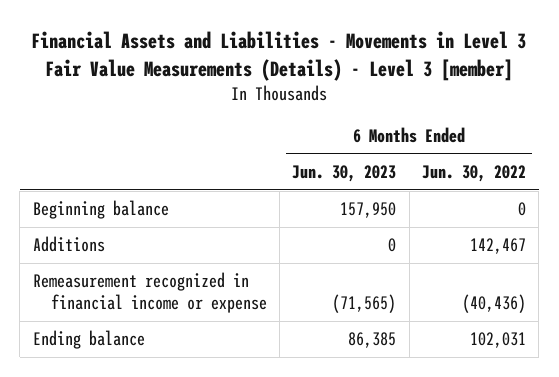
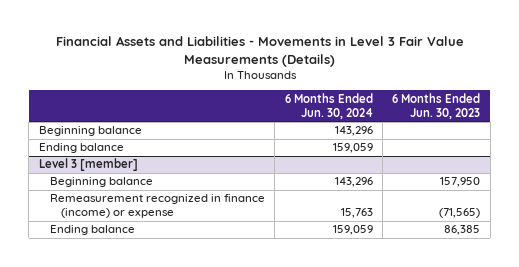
[31,30,527,81] Financial Assets and Liabilities - Movements in Level 3 Fair Value Measurements (Details) - Level 3 [member] -> [55,36,464,67] Financial Assets and Liabilities - Movements in Level 3 Fair Value Measurements (Details)
[421,165,526,183] Jun. 30, 2022 -> none
none -> [284,92,373,119] 6 Months Ended Jun. 30, 2024
none -> [38,126,142,137] Beginning balance
none -> [38,143,124,154] Ending balance
none -> [38,158,138,172] Level 3 [member]
[32,236,105,253] Additions -> none
[32,272,267,314] Remeasurement recognized in financial income or expense -> [49,194,265,219] Remeasurement recognized in finance (income) or expense

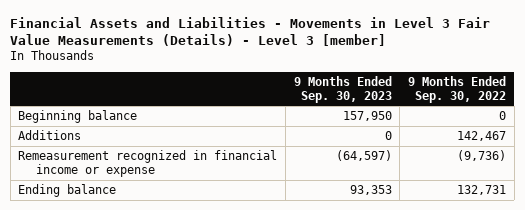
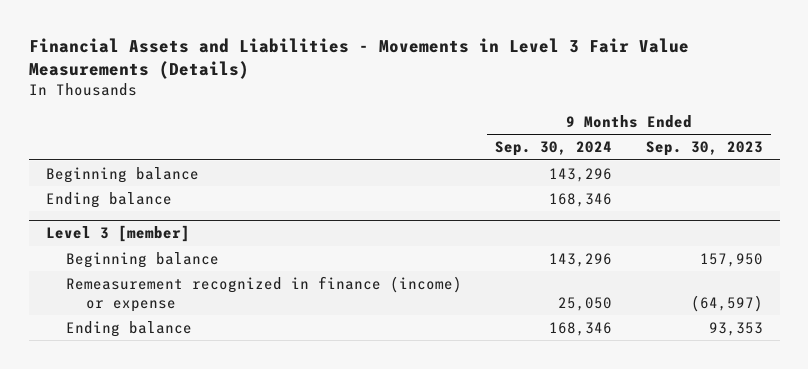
[10,16,491,47] Financial Assets and Liabilities - Movements in Level 3 Fair Value Measurements (Details) - Level 3 [member] -> [28,37,689,79] Financial Assets and Liabilities - Movements in Level 3 Fair Value Measurements (Details)
[408,75,507,103] 9 Months Ended Sep. 30, 2022 -> none
none -> [495,141,613,157] Sep. 30, 2024
none -> [45,166,199,183] Beginning balance
none -> [45,191,172,208] Ending balance
none -> [45,225,190,243] Level 3 [member]
[18,130,82,141] Additions -> none
[18,150,278,177] Remeasurement recognized in financial income or expense -> [65,275,462,312] Remeasurement recognized in finance (income) or expense

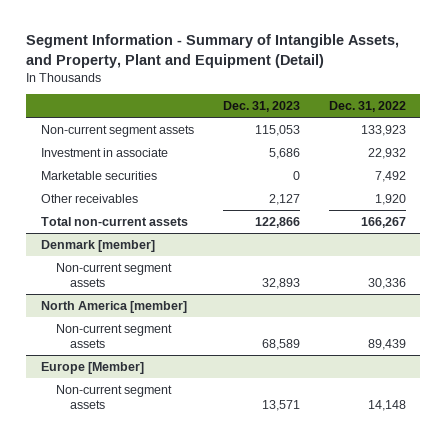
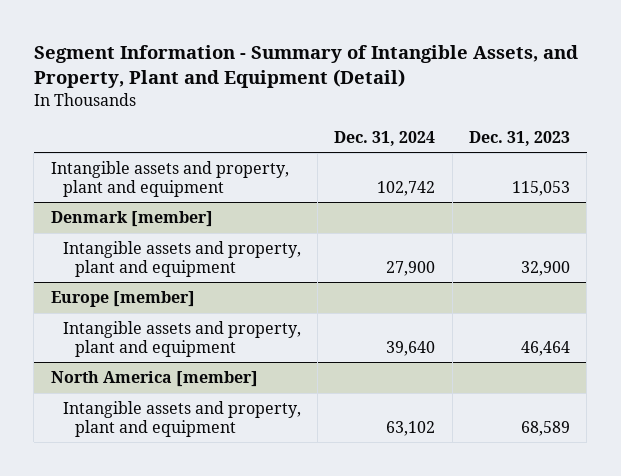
[328,100,406,112] Dec. 31, 2022 -> none
none -> [334,130,436,146] Dec. 31, 2024
[40,147,168,157] Investment in associate -> none
[40,170,157,180] Marketable securities -> none
[40,193,138,203] Other receivables -> none
[40,216,188,226] Total non-current assets -> none
[40,124,194,137] Non-current segment assets -> [50,161,289,197] Intangible assets and property, plant and equipment
[55,262,172,288] Non-current segment assets -> none
none -> [62,241,301,277] Intangible assets and property, plant and equipment
none -> [50,291,195,308] Europe [member]
none -> [62,321,301,357] Intangible assets and property, plant and equipment
[40,361,144,374] Europe [Member] -> none
[55,384,172,410] Non-current segment assets -> none
[55,323,172,349] Non-current segment assets -> [62,401,301,437] Intangible assets and property, plant and equipment

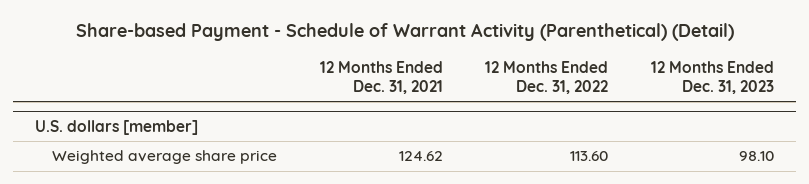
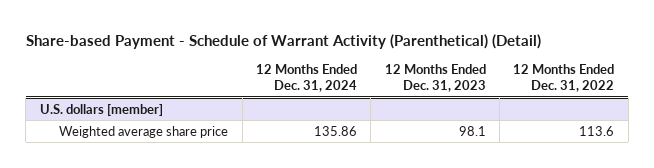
[319,61,443,94] 12 Months Ended Dec. 31, 2021 -> none
none -> [256,64,358,93] 12 Months Ended Dec. 31, 2024
[570,151,609,162] 113.60 -> [579,125,615,136] 113.6
[739,151,775,162] 98.10 -> [458,125,486,136] 98.1

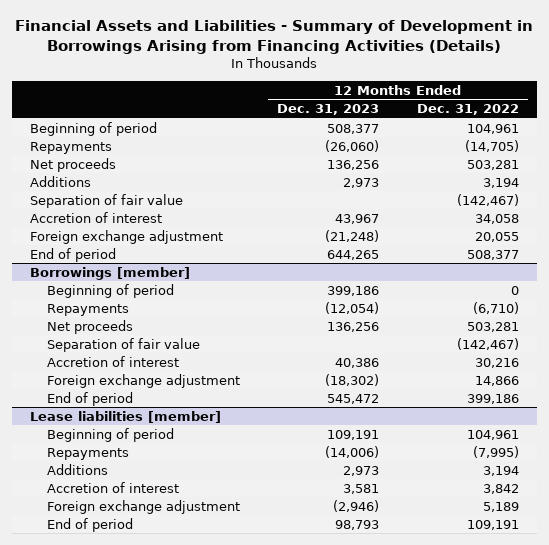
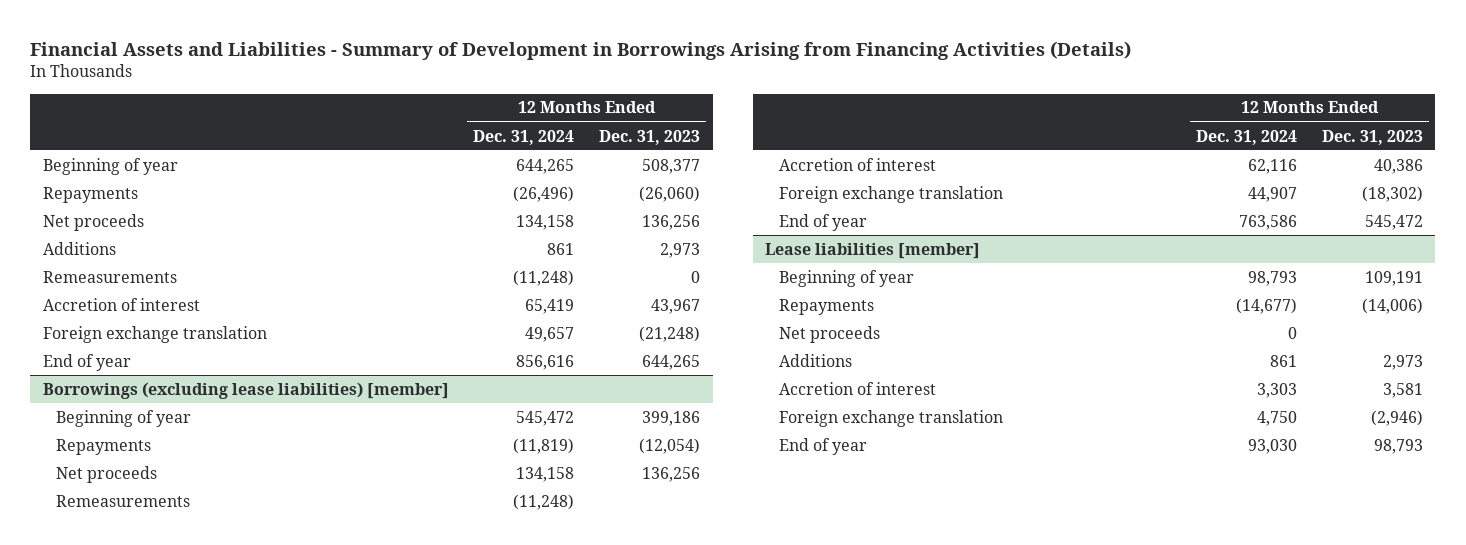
[416,104,519,116] Dec. 31, 2022 -> none
none -> [473,129,575,145] Dec. 31, 2024
[30,121,158,136] Beginning of period -> [42,157,178,175] Beginning of year
[30,193,184,208] Separation of fair value -> none
none -> [42,270,177,283] Remeasurements
[30,229,224,244] Foreign exchange adjustment -> [42,325,267,343] Foreign exchange translation
[30,247,117,262] End of period -> [42,353,131,371] End of year
[30,266,191,280] Borrowings [member] -> [42,381,449,399] Borrowings (excluding lease liabilities) [member]
[47,283,175,298] Beginning of period -> [56,409,192,427] Beginning of year
[47,337,201,352] Separation of fair value -> none
none -> [56,494,191,507] Remeasurements
[47,373,241,388] Foreign exchange adjustment -> [779,185,1004,203] Foreign exchange translation
[47,391,134,406] End of period -> [779,213,868,231] End of year
[47,427,175,442] Beginning of period -> [779,269,915,287] Beginning of year
none -> [779,325,881,343] Net proceeds
[47,499,241,514] Foreign exchange adjustment -> [779,409,1004,427] Foreign exchange translation
[47,517,134,532] End of period -> [779,437,868,455] End of year

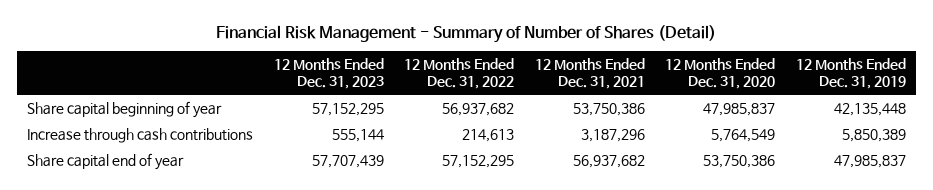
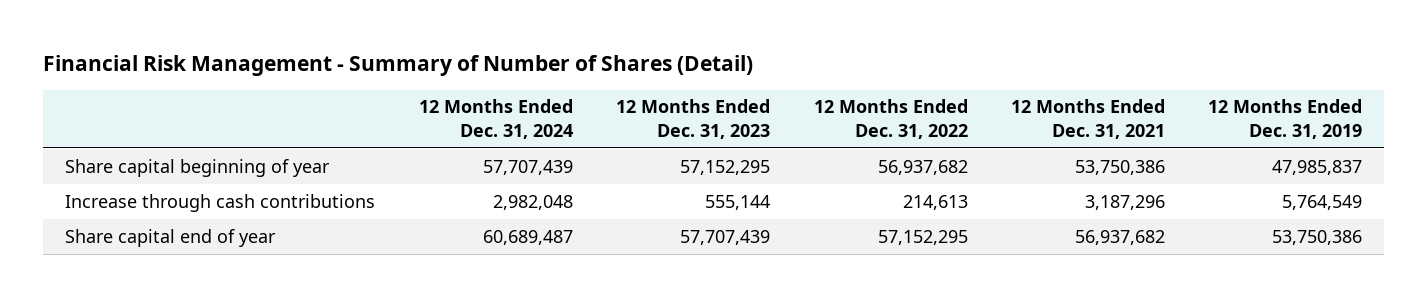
[665,58,776,90] 12 Months Ended Dec. 31, 2020 -> none
none -> [418,99,573,139] 12 Months Ended Dec. 31, 2024
[833,102,906,116] 42,135,448 -> [1272,159,1363,175] 47,985,837
[841,128,906,142] 5,850,389 -> [1282,194,1363,210] 5,764,549
[833,154,906,168] 47,985,837 -> [1272,229,1363,245] 53,750,386

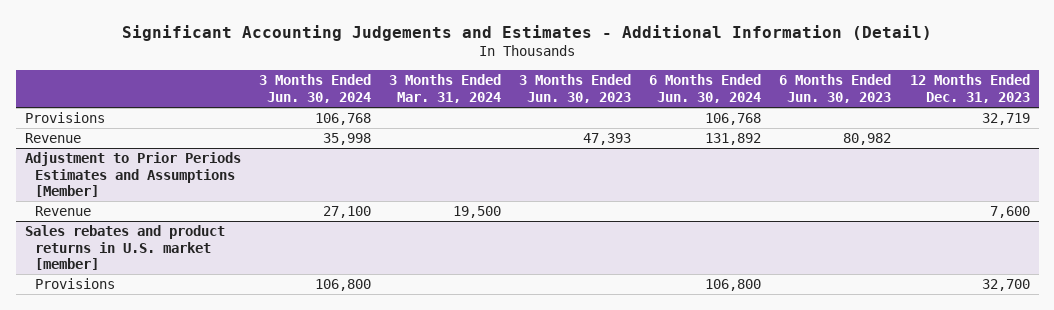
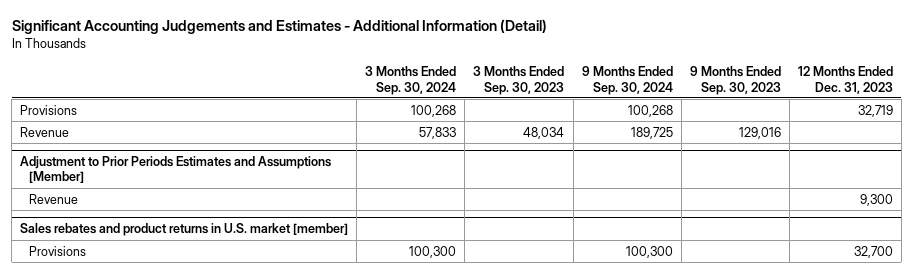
[259,74,372,104] 3 Months Ended Jun. 30, 2024 -> none
[389,74,502,104] 3 Months Ended Mar. 31, 2024 -> none
[519,74,632,104] 3 Months Ended Jun. 30, 2023 -> none
[649,74,762,104] 6 Months Ended Jun. 30, 2024 -> none
[779,74,892,104] 6 Months Ended Jun. 30, 2023 -> none
none -> [365,66,457,95] 3 Months Ended Sep. 30, 2024
none -> [473,66,565,95] 3 Months Ended Sep. 30, 2023
none -> [581,66,673,95] 9 Months Ended Sep. 30, 2024
none -> [689,66,781,95] 9 Months Ended Sep. 30, 2023
[989,206,1030,219] 7,600 -> [859,193,893,206] 9,300

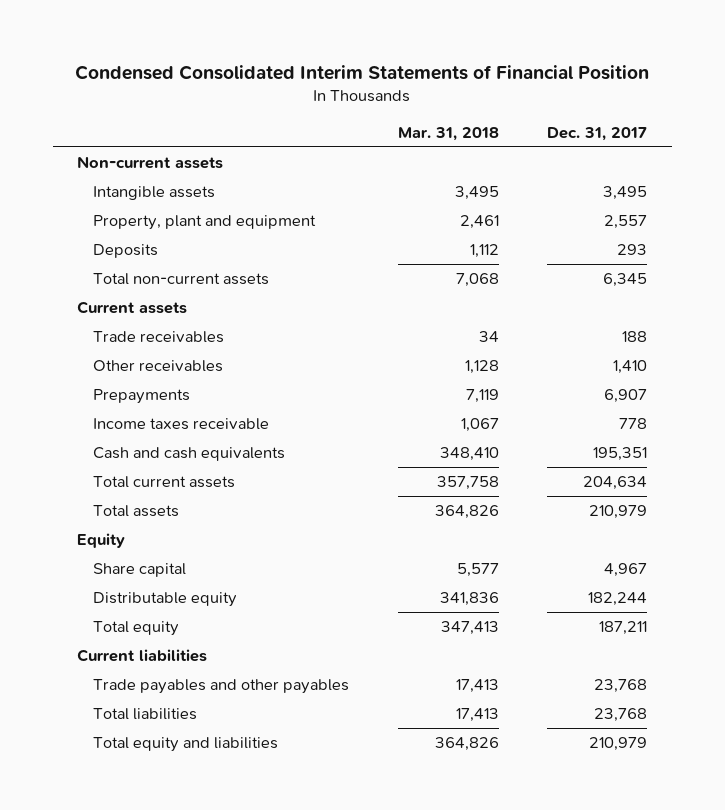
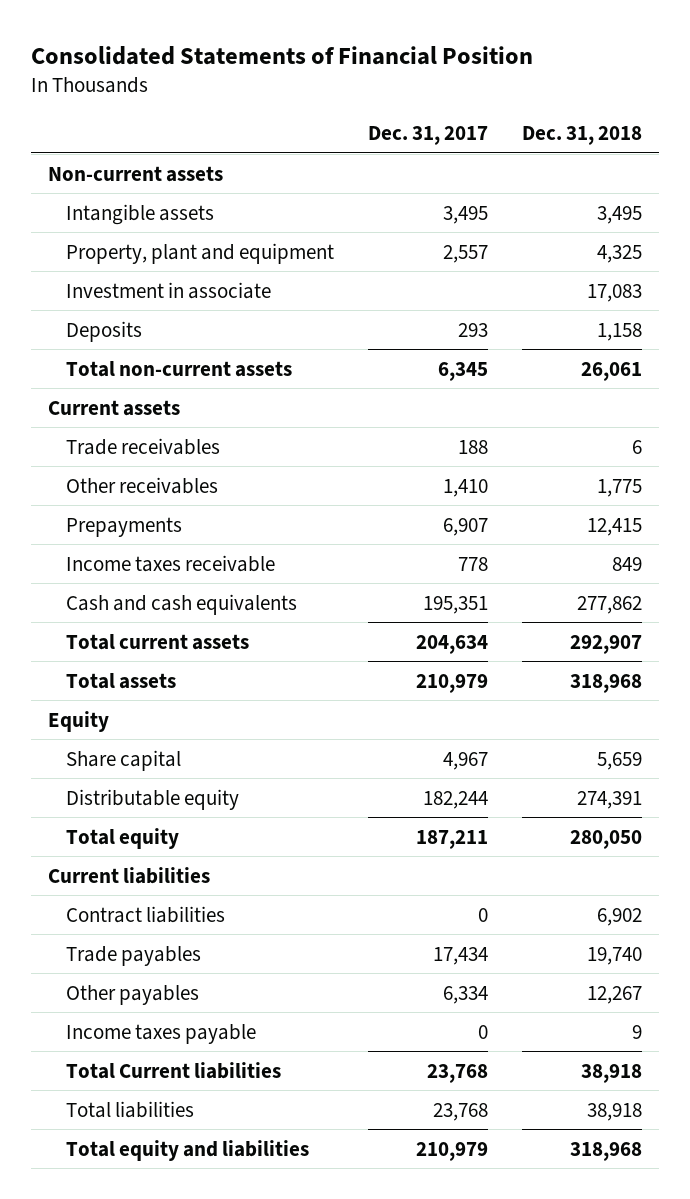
[75,64,650,80] Condensed Consolidated Interim Statements of Financial Position -> [30,45,533,65] Consolidated Statements of Financial Position
[397,126,499,141] Mar. 31, 2018 -> none
none -> [521,126,642,146] Dec. 31, 2018
none -> [66,281,272,299] Investment in associate
none -> [66,905,226,923] Contract liabilities
none -> [66,945,202,966] Trade payables
none -> [66,984,200,1005] Other payables
none -> [66,1023,257,1044] Income taxes payable
[92,678,349,694] Trade payables and other payables -> [66,1061,282,1079] Total Current liabilities

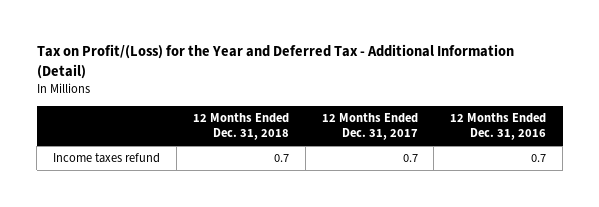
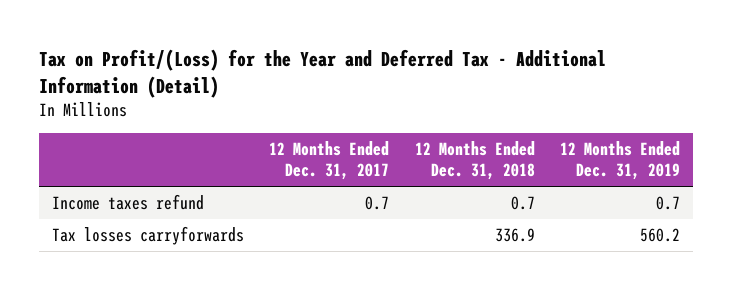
[450,112,547,141] 12 Months Ended Dec. 31, 2016 -> none
none -> [560,141,681,181] 12 Months Ended Dec. 31, 2019
none -> [51,226,244,246] Tax losses carryforwards

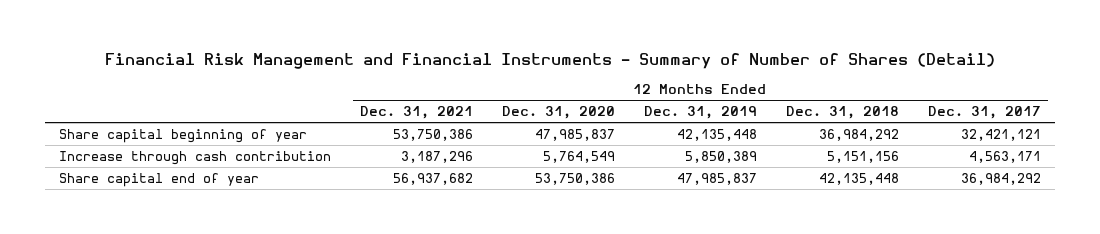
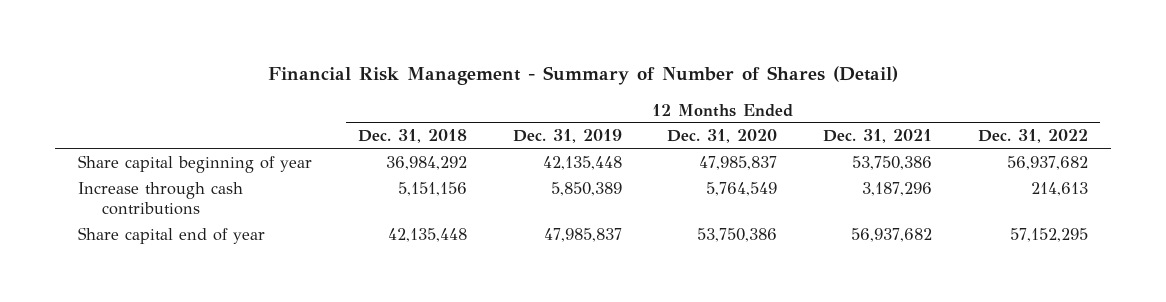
[104,53,995,70] Financial Risk Management and Financial Instruments - Summary of Number of Shares (Detail) -> [267,66,898,86] Financial Risk Management - Summary of Number of Shares (Detail)
[927,106,1041,120] Dec. 31, 2017 -> none
none -> [978,129,1089,144] Dec. 31, 2022
[59,150,332,165] Increase through cash contribution -> [77,181,243,216] Increase through cash contributions

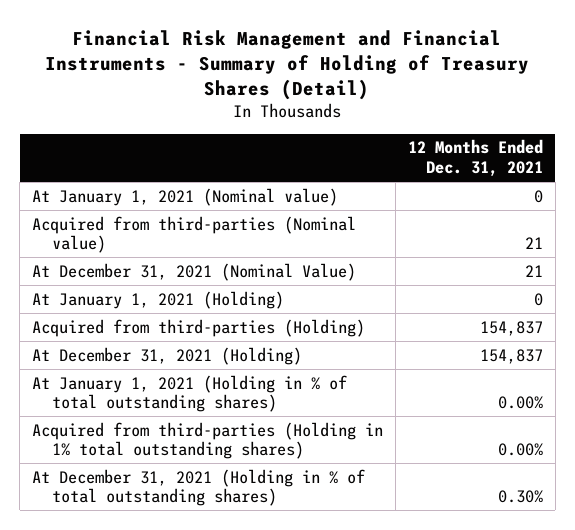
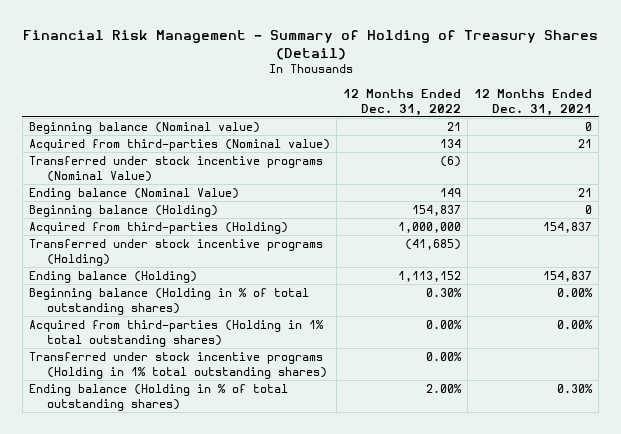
[45,29,530,101] Financial Risk Management and Financial Instruments - Summary of Holding of Treasury Shares (Detail) -> [22,30,598,60] Financial Risk Management - Summary of Holding of Treasury Shares (Detail)
none -> [343,88,462,116] 12 Months Ended Dec. 31, 2022
[32,187,339,206] At January 1, 2021 (Nominal value) -> [28,122,260,135] Beginning balance (Nominal value)
none -> [28,156,323,182] Transferred under stock incentive programs (Nominal Value)
[32,262,357,281] At December 31, 2021 (Nominal Value) -> [28,188,239,201] Ending balance (Nominal Value)
[32,290,285,309] At January 1, 2021 (Holding) -> [28,205,218,218] Beginning balance (Holding)
none -> [28,239,323,266] Transferred under stock incentive programs (Holding)
[32,346,303,365] At December 31, 2021 (Holding) -> [28,271,197,284] Ending balance (Holding)
[32,374,348,413] At January 1, 2021 (Holding in % of total outstanding shares) -> [28,288,309,315] Beginning balance (Holding in % of total outstanding shares)
none -> [28,352,328,379] Transferred under stock incentive programs (Holding in 1% total outstanding shares)
[32,468,366,507] At December 31, 2021 (Holding in % of total outstanding shares) -> [28,384,288,411] Ending balance (Holding in % of total outstanding shares)

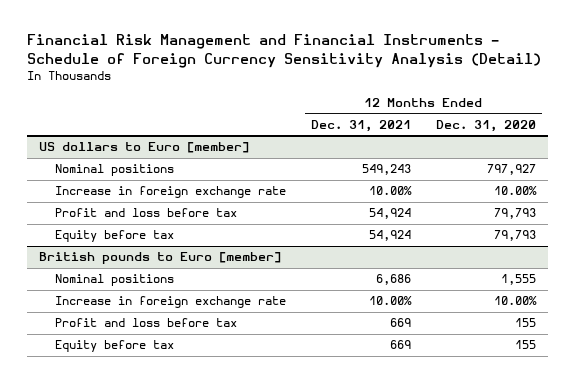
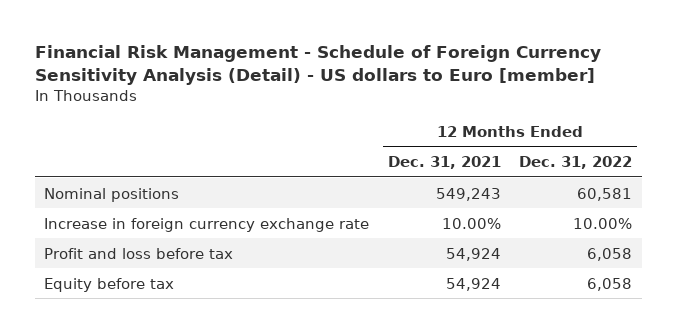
[26,34,541,68] Financial Risk Management and Financial Instruments - Schedule of Foreign Currency Sensitivity Analysis (Detail) -> [34,44,601,86] Financial Risk Management - Schedule of Foreign Currency Sensitivity Analysis (Detail) - US dollars to Euro [member]
[435,119,536,132] Dec. 31, 2020 -> none
none -> [519,156,633,170] Dec. 31, 2022
[39,142,250,154] US dollars to Euro [member] -> none
[55,186,287,199] Increase in foreign exchange rate -> [44,217,370,232] Increase in foreign currency exchange rate
[39,252,282,265] British pounds to Euro [member] -> none
[55,274,175,287] Nominal positions -> none
[55,296,287,309] Increase in foreign exchange rate -> none
[55,318,238,328] Profit and loss before tax -> none
[55,340,175,353] Equity before tax -> none

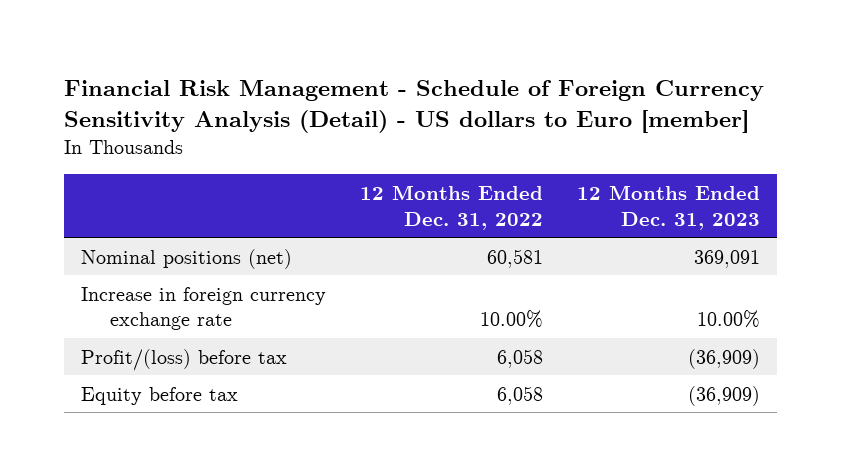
[387,156,501,170] Dec. 31, 2021 -> none
none -> [577,184,761,230] 12 Months Ended Dec. 31, 2023
[44,187,180,202] Nominal positions -> [81,248,293,269] Nominal positions (net)
[44,247,234,259] Profit and loss before tax -> [81,348,288,371] Profit/(loss) before tax

